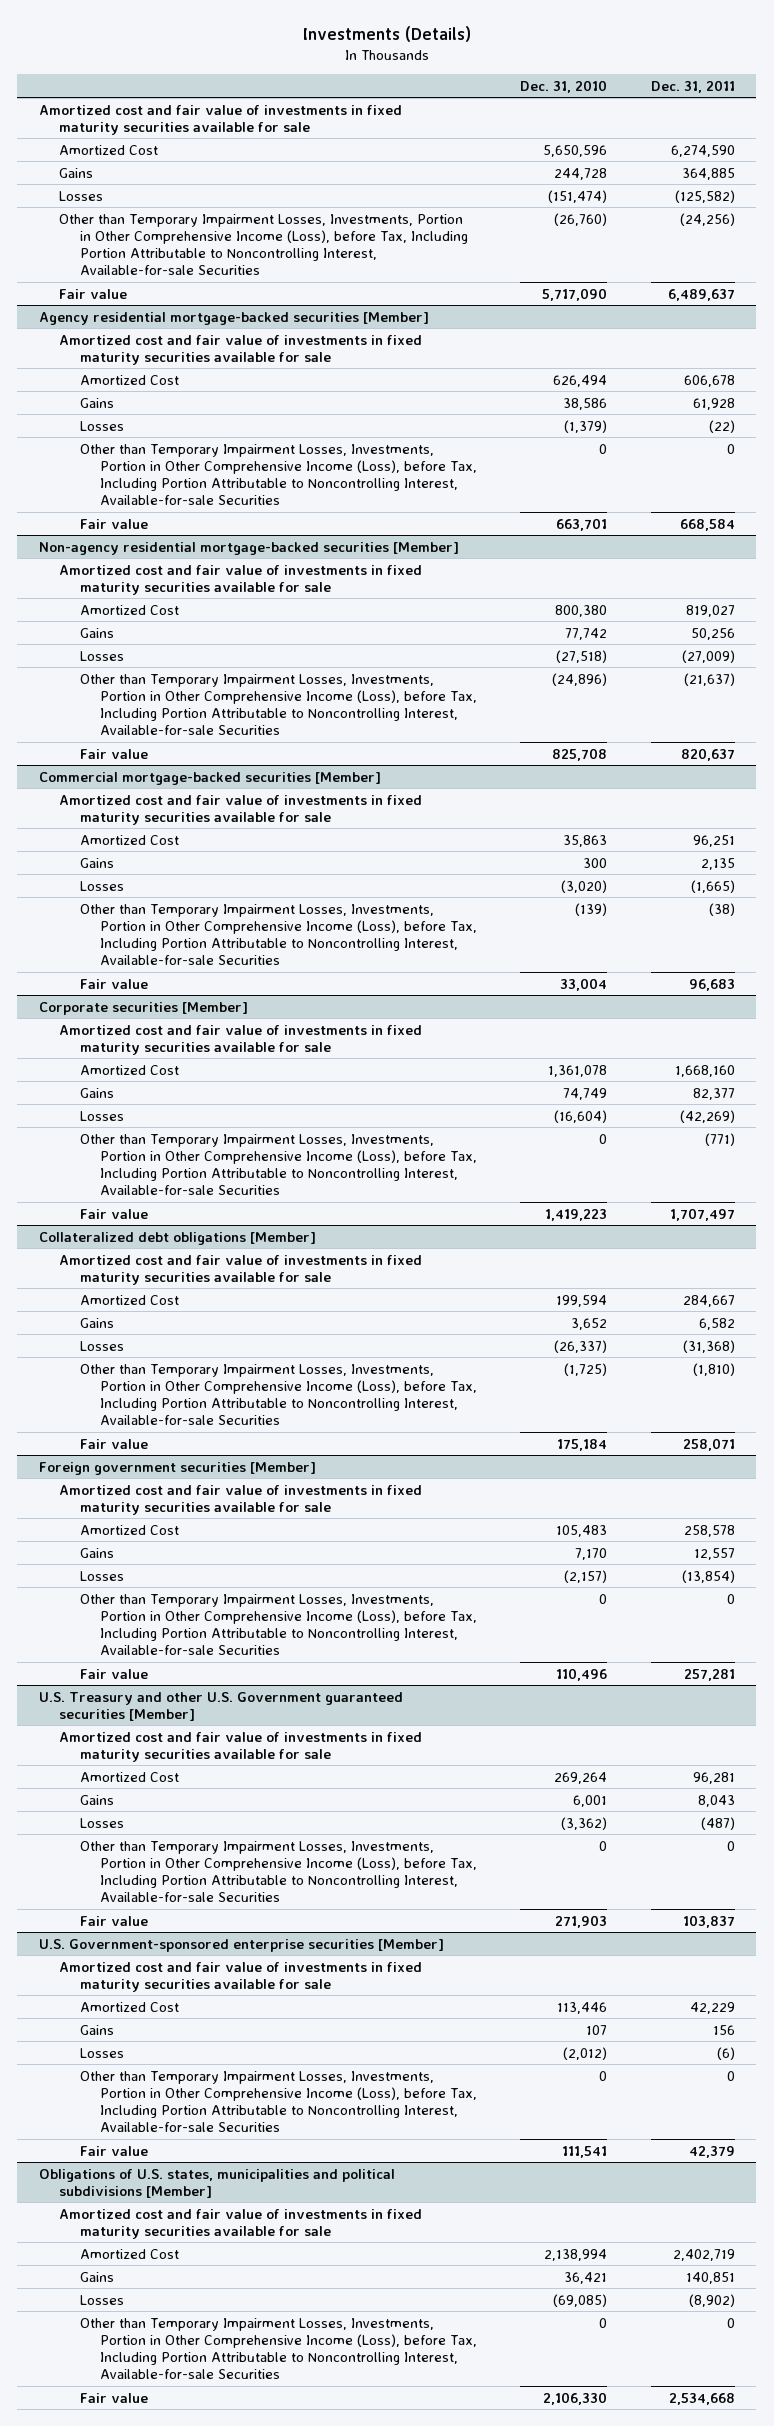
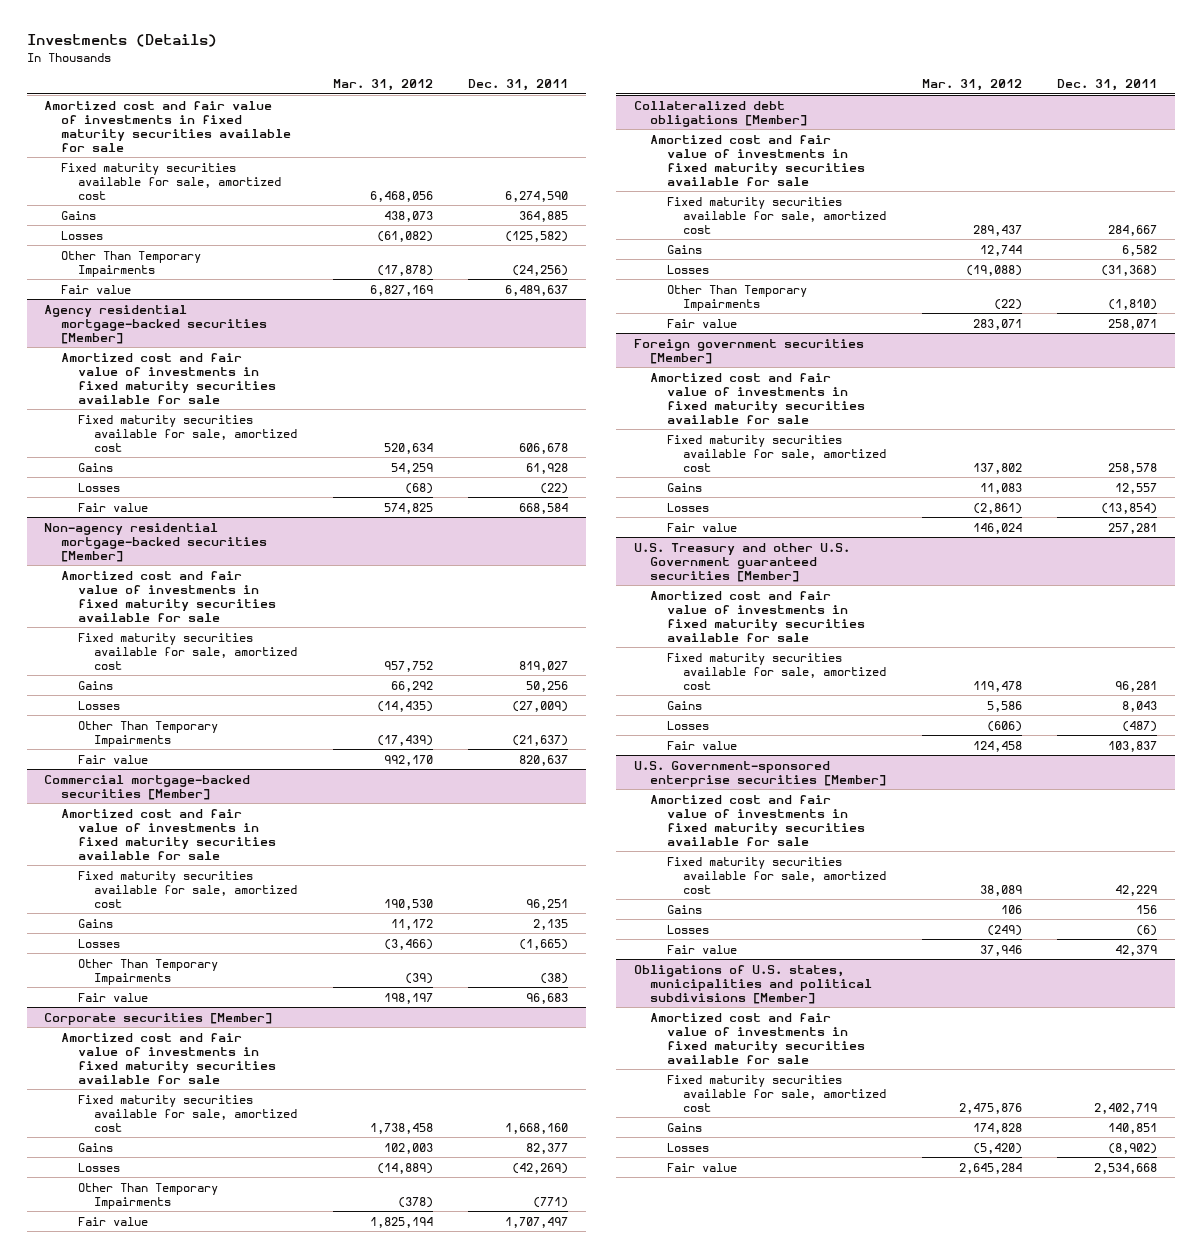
[520,79,608,93] Dec. 31, 2010 -> none
none -> [332,79,433,92] Mar. 31, 2012
[59,144,159,155] Amortized Cost -> [61,162,281,200] Fixed maturity securities available for sale, amortized cost
[59,213,468,276] Other than Temporary Impairment Losses, Investments, Portion in Other Comprehensive Income (Loss), before Tax, Including Portion Attributable to Noncontrolling Interest, Available-for-sale Securities -> [61,250,202,277] Other Than Temporary Impairments
[79,374,179,385] Amortized Cost -> [77,414,298,452] Fixed maturity securities available for sale, amortized cost
[79,443,478,506] Other than Temporary Impairment Losses, Investments, Portion in Other Comprehensive Income (Loss), before Tax, Including Portion Attributable to Noncontrolling Interest, Available-for-sale Securities -> none
[79,604,179,615] Amortized Cost -> [77,632,298,670] Fixed maturity securities available for sale, amortized cost
[79,673,478,736] Other than Temporary Impairment Losses, Investments, Portion in Other Comprehensive Income (Loss), before Tax, Including Portion Attributable to Noncontrolling Interest, Available-for-sale Securities -> [77,720,218,747] Other Than Temporary Impairments
[79,834,179,845] Amortized Cost -> [77,870,298,908] Fixed maturity securities available for sale, amortized cost
[79,903,478,966] Other than Temporary Impairment Losses, Investments, Portion in Other Comprehensive Income (Loss), before Tax, Including Portion Attributable to Noncontrolling Interest, Available-for-sale Securities -> [77,958,218,985] Other Than Temporary Impairments
[79,1064,179,1075] Amortized Cost -> [77,1094,298,1132] Fixed maturity securities available for sale, amortized cost
[79,1133,478,1196] Other than Temporary Impairment Losses, Investments, Portion in Other Comprehensive Income (Loss), before Tax, Including Portion Attributable to Noncontrolling Interest, Available-for-sale Securities -> [77,1182,218,1209] Other Than Temporary Impairments
[79,1294,179,1305] Amortized Cost -> [666,196,887,234] Fixed maturity securities available for sale, amortized cost
[79,1363,478,1426] Other than Temporary Impairment Losses, Investments, Portion in Other Comprehensive Income (Loss), before Tax, Including Portion Attributable to Noncontrolling Interest, Available-for-sale Securities -> [666,284,807,311] Other Than Temporary Impairments
[79,1524,179,1535] Amortized Cost -> [666,434,887,472] Fixed maturity securities available for sale, amortized cost
[79,1593,478,1656] Other than Temporary Impairment Losses, Investments, Portion in Other Comprehensive Income (Loss), before Tax, Including Portion Attributable to Noncontrolling Interest, Available-for-sale Securities -> none
[79,1771,179,1782] Amortized Cost -> [666,652,887,690] Fixed maturity securities available for sale, amortized cost
[79,1840,478,1903] Other than Temporary Impairment Losses, Investments, Portion in Other Comprehensive Income (Loss), before Tax, Including Portion Attributable to Noncontrolling Interest, Available-for-sale Securities -> none
[79,2001,179,2012] Amortized Cost -> [666,856,887,894] Fixed maturity securities available for sale, amortized cost
[79,2070,478,2133] Other than Temporary Impairment Losses, Investments, Portion in Other Comprehensive Income (Loss), before Tax, Including Portion Attributable to Noncontrolling Interest, Available-for-sale Securities -> none
[79,2248,179,2259] Amortized Cost -> [666,1074,887,1112] Fixed maturity securities available for sale, amortized cost
[79,2317,478,2380] Other than Temporary Impairment Losses, Investments, Portion in Other Comprehensive Income (Loss), before Tax, Including Portion Attributable to Noncontrolling Interest, Available-for-sale Securities -> none

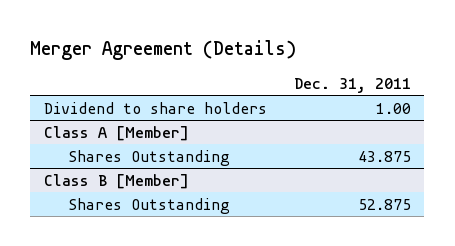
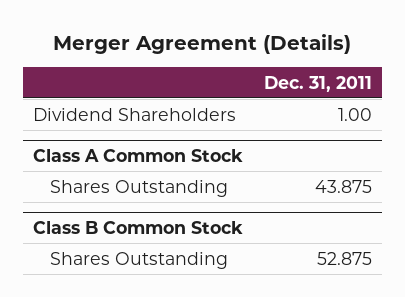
[43,125,189,141] Class A [Member] -> none
[43,101,267,114] Dividend to share holders -> [32,107,236,121] Dividend Shareholders
none -> [32,148,243,162] Class A Common Stock
[43,173,189,189] Class B [Member] -> none
none -> [32,220,243,234] Class B Common Stock

